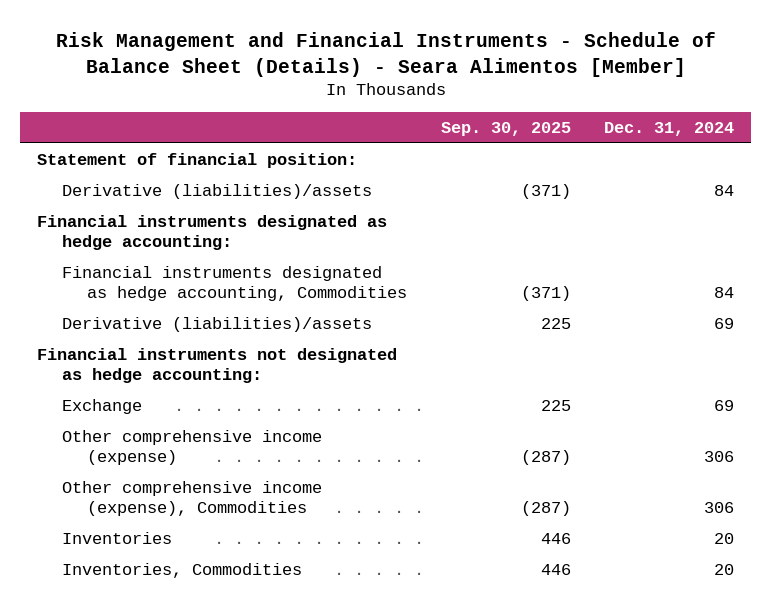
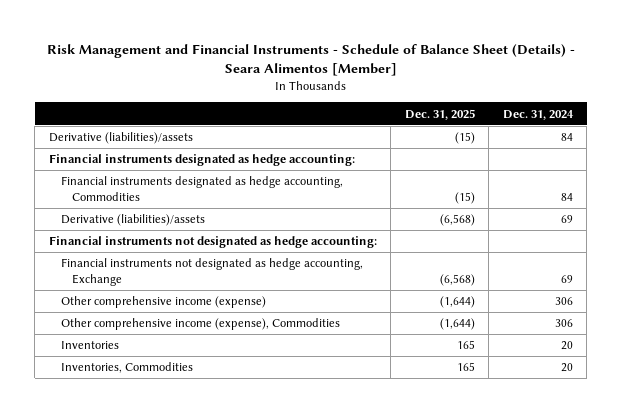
[440,121,571,136] Sep. 30, 2025 -> none
none -> [404,108,475,120] Dec. 31, 2025
[37,152,358,168] Statement of financial position: -> none
[62,398,143,414] Exchange -> [60,258,363,287] Financial instruments not designated as hedge accounting, Exchange

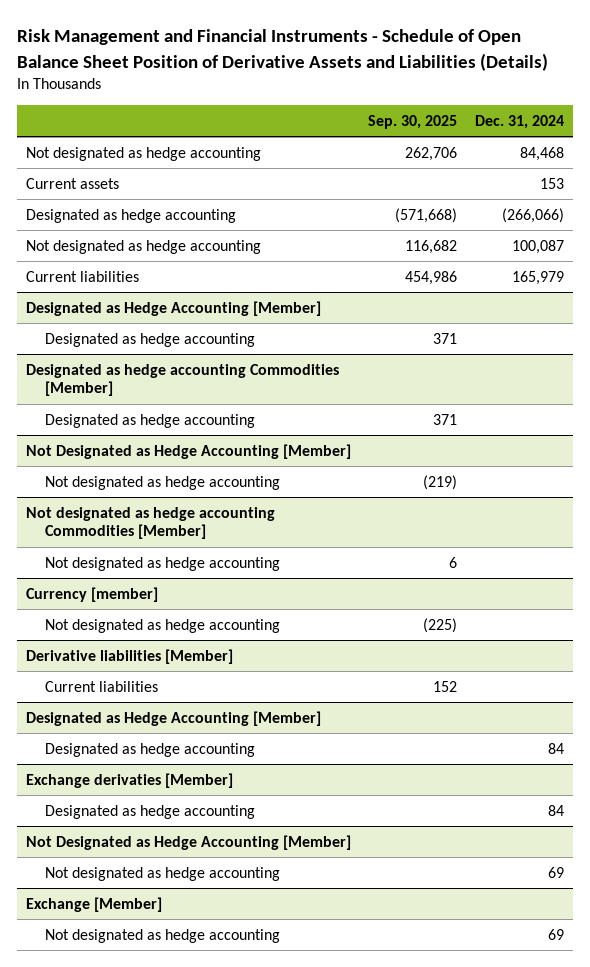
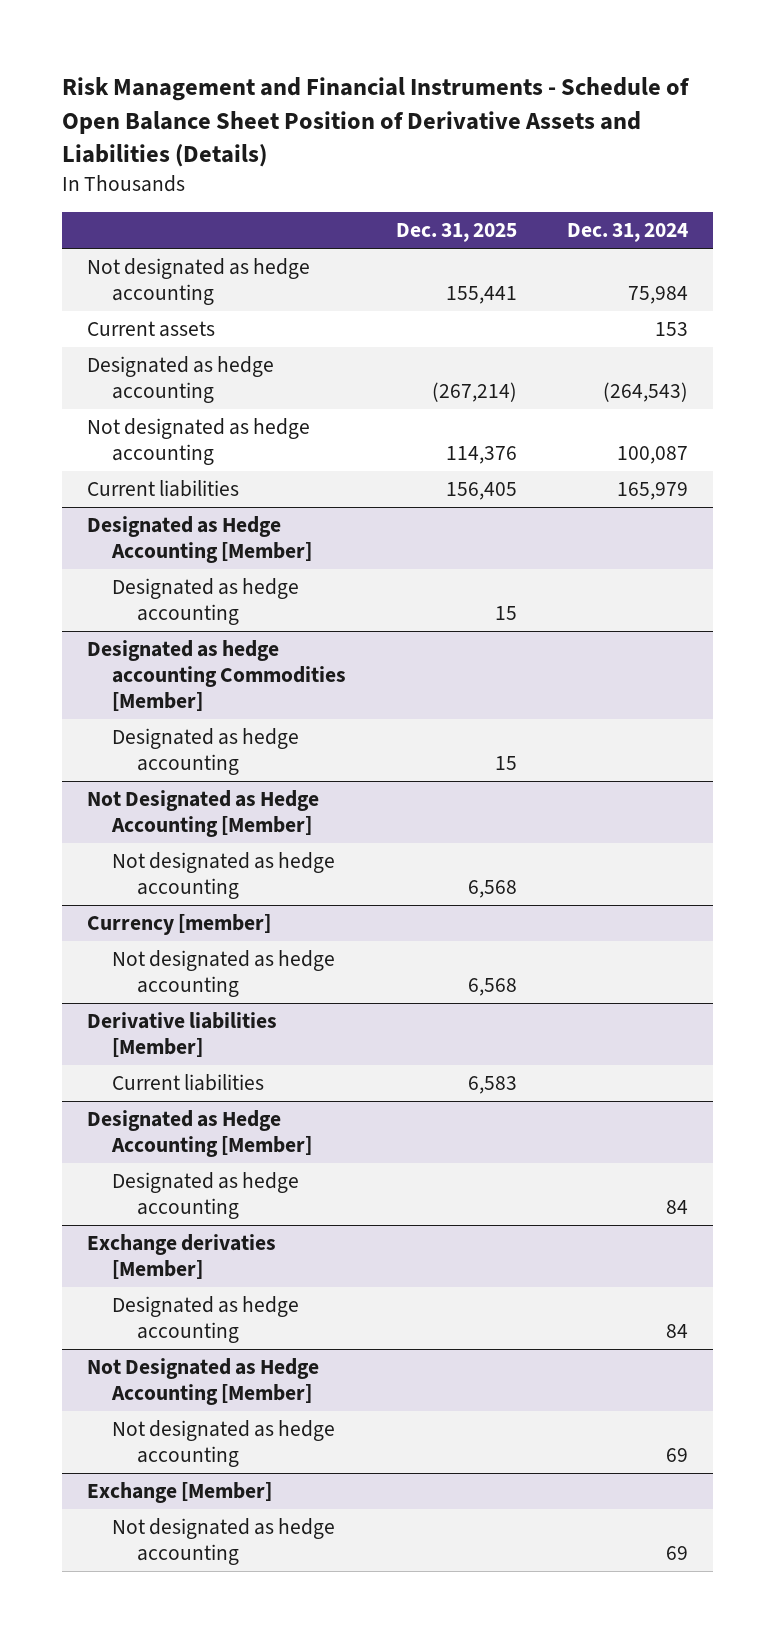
[368,115,458,130] Sep. 30, 2025 -> none
none -> [396,223,518,243] Dec. 31, 2025
[519,146,564,161] 84,468 -> [627,286,688,305] 75,984
[501,207,564,223] (266,066) -> [602,382,688,403] (264,543)
[26,506,276,540] Not designated as hedge accounting Commodities [Member] -> none
[44,556,280,571] Not designated as hedge accounting -> none

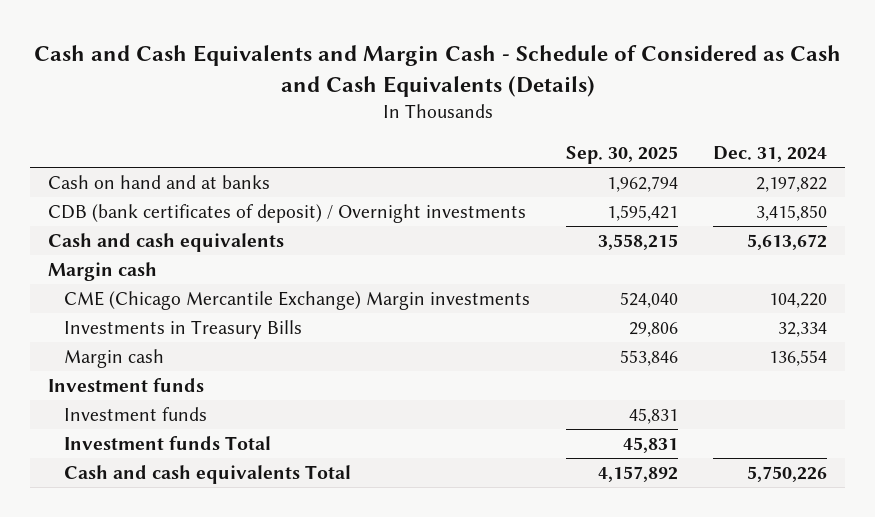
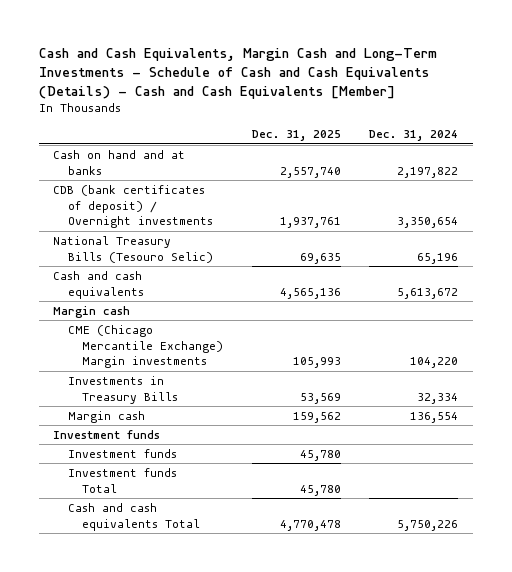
[33,44,841,97] Cash and Cash Equivalents and Margin Cash - Schedule of Considered as Cash and Cash Equivalents (Details) -> [39,47,438,99] Cash and Cash Equivalents, Margin Cash and Long-Term Investments - Schedule of Cash and Cash Equivalents (Details) - Cash and Cash Equivalents [Member]
[565,145,678,164] Sep. 30, 2025 -> none
none -> [251,130,341,142] Dec. 31, 2025
[756,205,828,222] 3,415,850 -> [397,217,459,229] 3,350,654
none -> [53,235,213,263] National Treasury Bills (Tesouro Selic)

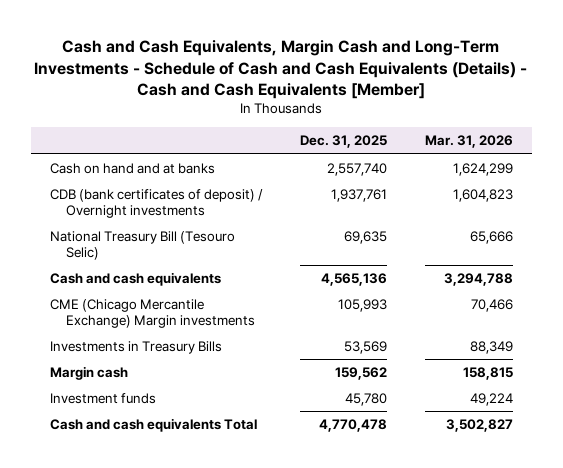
[369,130,459,142] Dec. 31, 2024 -> none
none -> [424,135,513,149] Mar. 31, 2026
[53,235,213,263] National Treasury Bills (Tesouro Selic) -> [49,231,235,260] National Treasury Bill (Tesouro Selic)
[53,305,131,318] Margin cash -> none
[53,429,161,439] Investment funds -> none
[67,467,177,493] Investment funds Total -> none

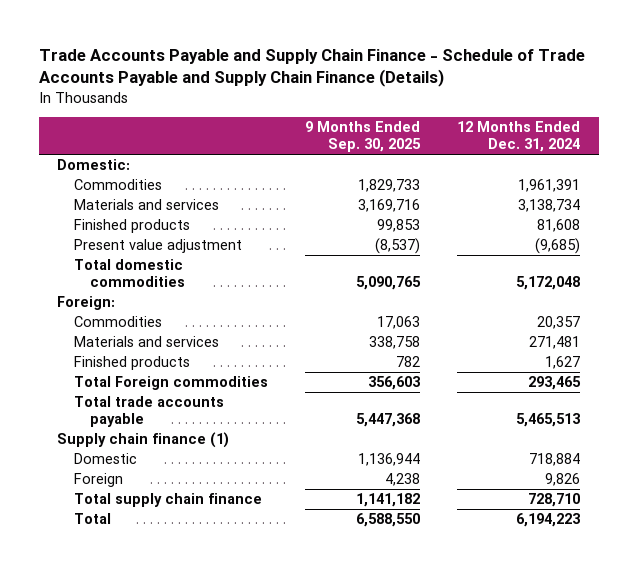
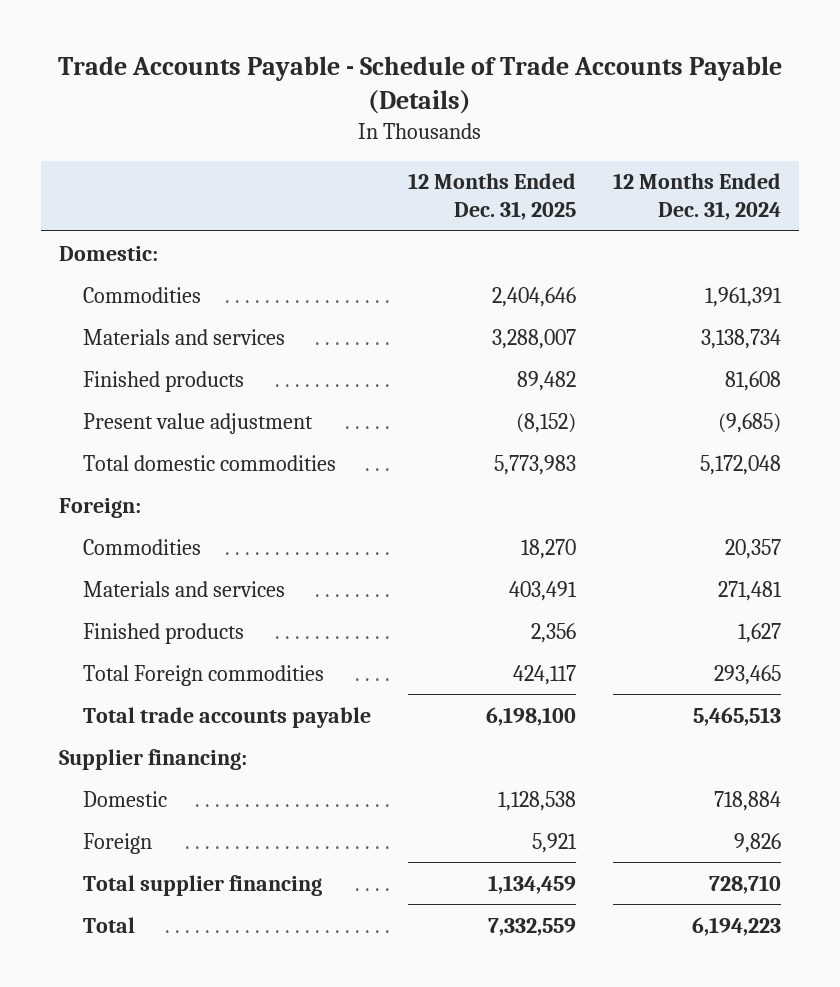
[38,48,585,88] Trade Accounts Payable and Supply Chain Finance - Schedule of Trade Accounts Payable and Supply Chain Finance (Details) -> [57,55,782,114] Trade Accounts Payable - Schedule of Trade Accounts Payable (Details)
[304,121,421,153] 9 Months Ended Sep. 30, 2025 -> none
none -> [408,173,577,221] 12 Months Ended Dec. 31, 2025
[57,432,230,449] Supply chain finance (1) -> none
none -> [58,748,247,770] Supplier financing:
[73,493,262,508] Total supply chain finance -> [83,874,323,896] Total supplier financing

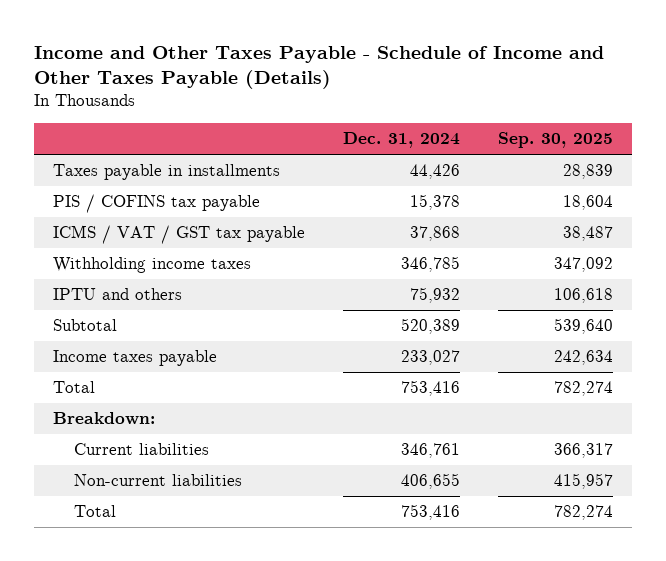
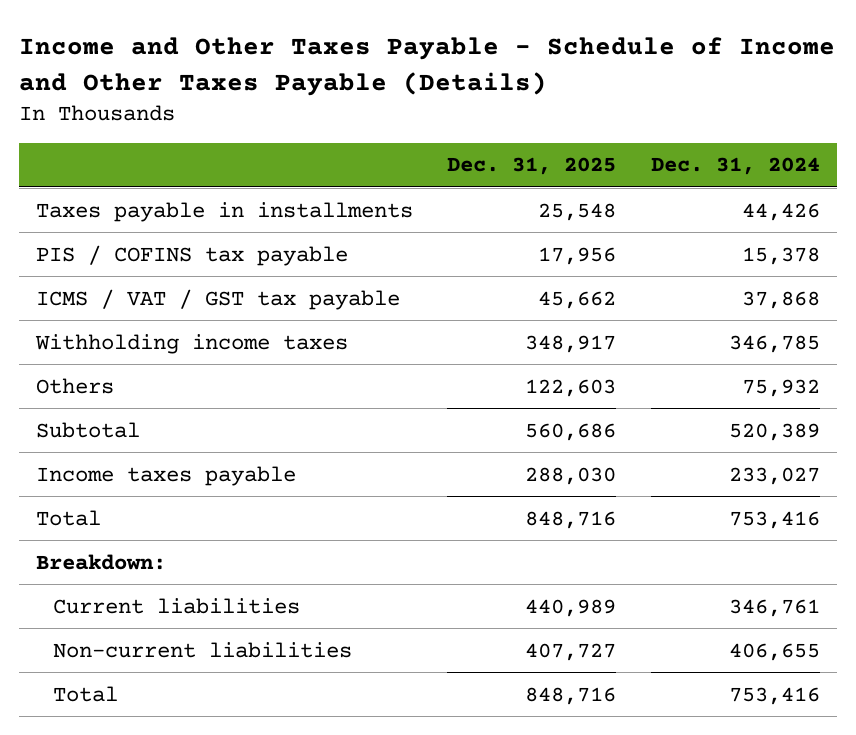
[498,132,614,149] Sep. 30, 2025 -> none
none -> [447,157,617,176] Dec. 31, 2025
[52,288,182,301] IPTU and others -> [36,377,115,394] Others

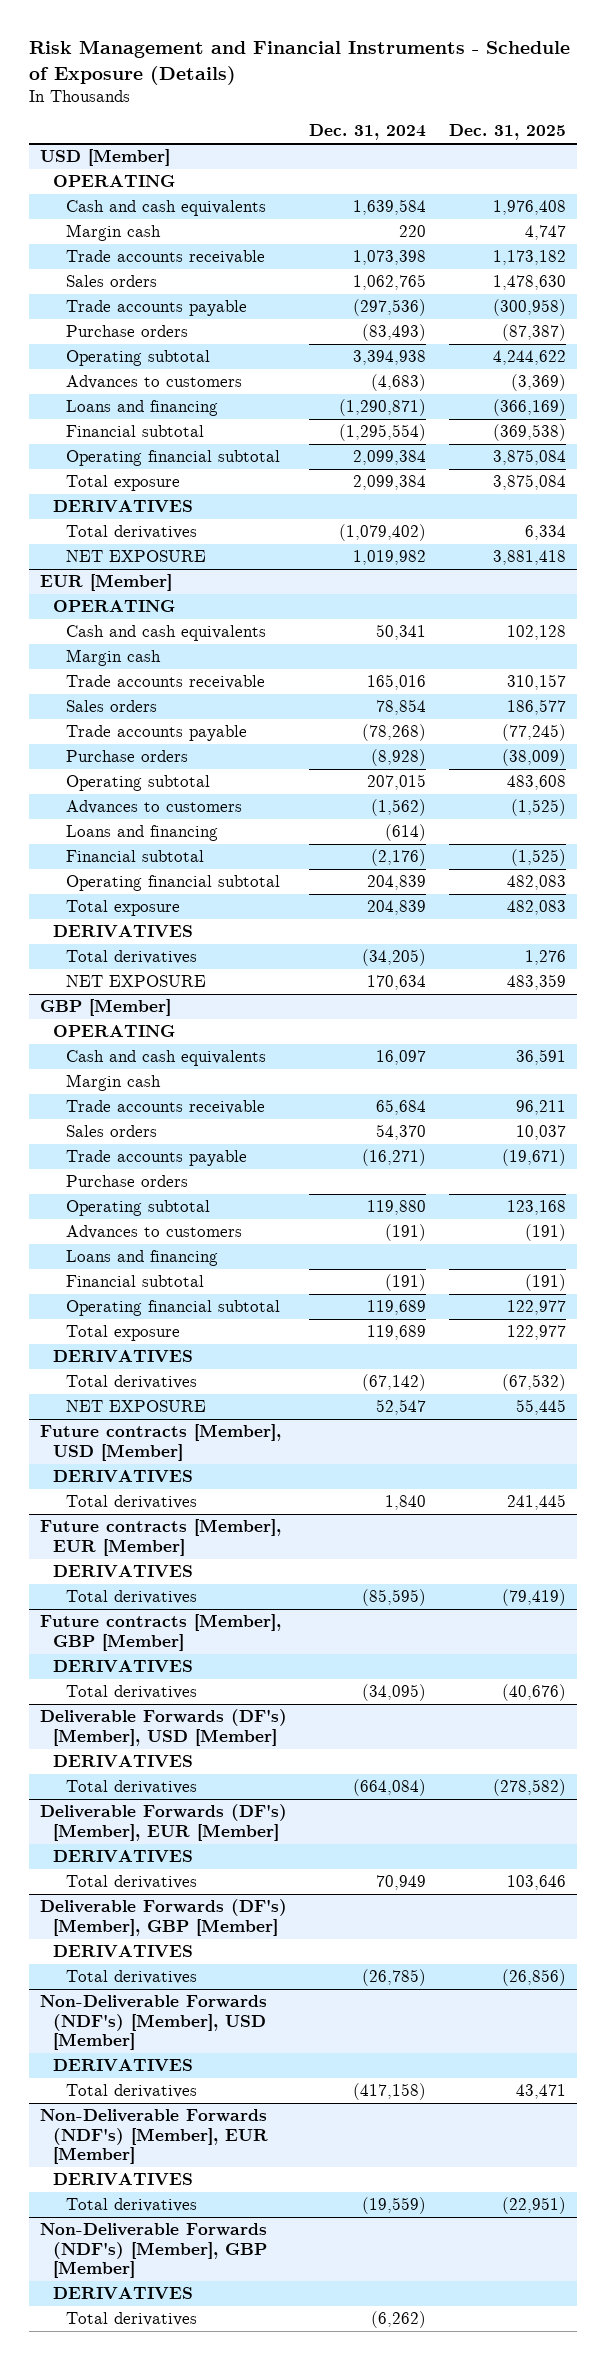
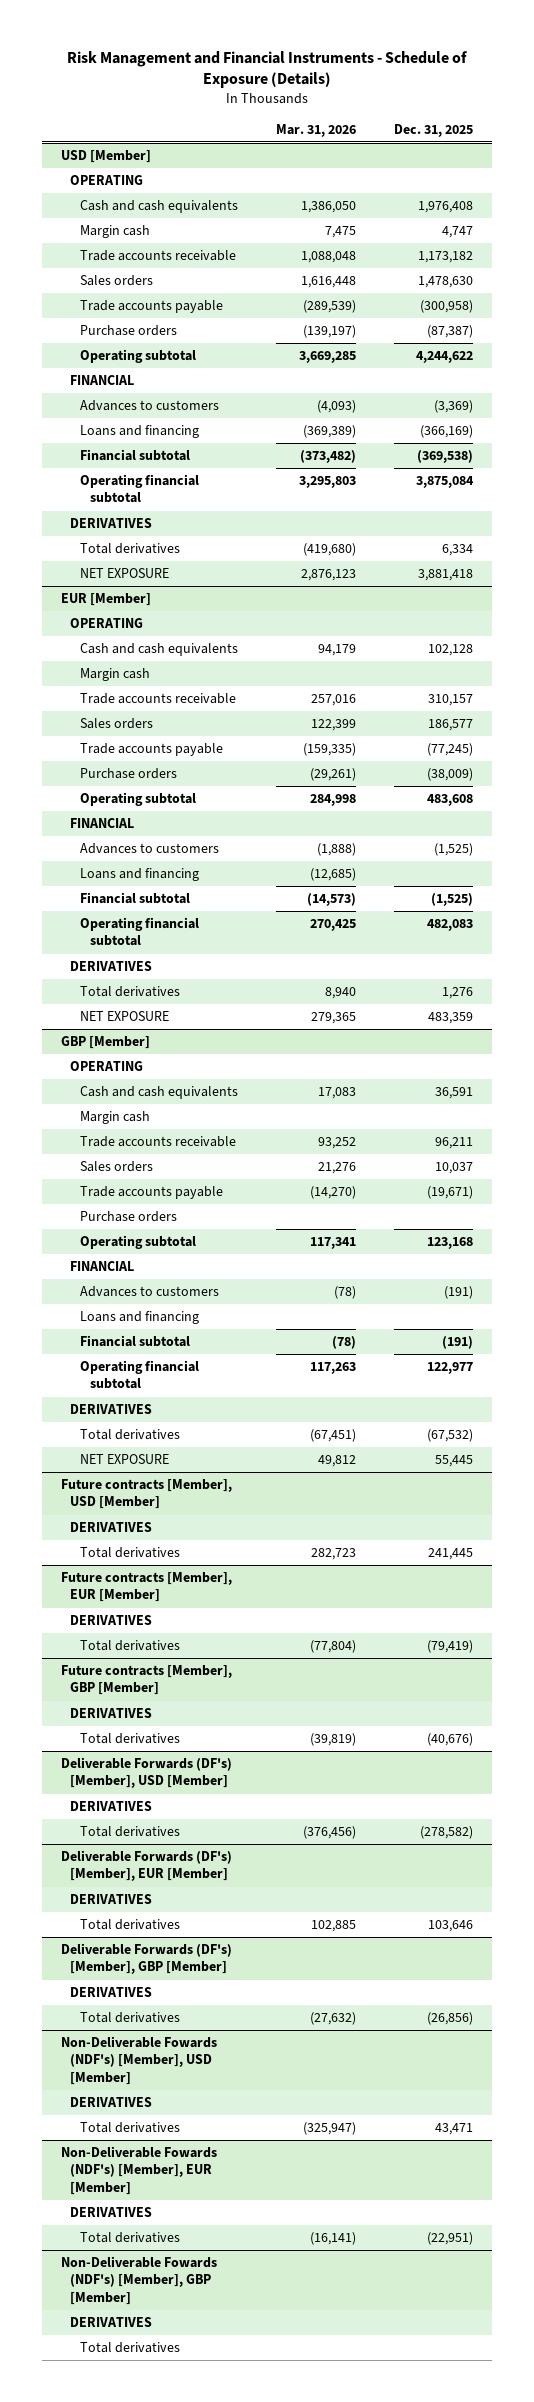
[309,124,427,141] Dec. 31, 2024 -> none
none -> [276,123,357,137] Mar. 31, 2026
none -> [70,375,135,386] FINANCIAL
[65,475,180,492] Total exposure -> none
none -> [70,818,135,829] FINANCIAL
[65,900,180,917] Total exposure -> none
none -> [70,1261,135,1272] FINANCIAL
[65,1325,180,1342] Total exposure -> none
[39,1995,267,2051] Non-Deliverable Forwards (NDF's) [Member], USD [Member] -> [60,2036,217,2085] Non-Deliverable Fowards (NDF's) [Member], USD [Member]
[39,2109,268,2165] Non-Deliverable Forwards (NDF's) [Member], EUR [Member] -> [60,2146,217,2195] Non-Deliverable Fowards (NDF's) [Member], EUR [Member]
[39,2223,267,2279] Non-Deliverable Forwards (NDF's) [Member], GBP [Member] -> [60,2256,217,2305] Non-Deliverable Fowards (NDF's) [Member], GBP [Member]

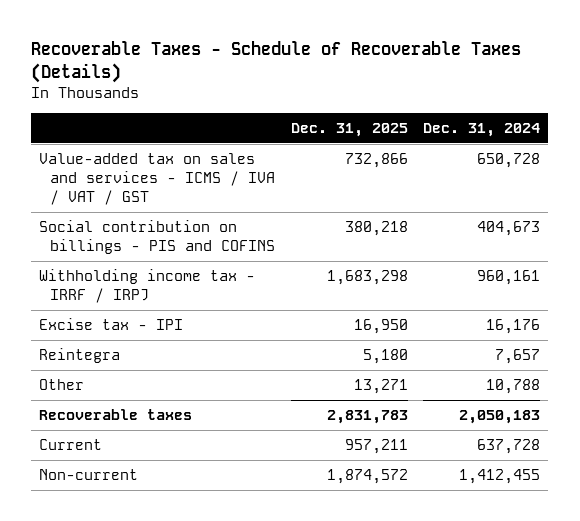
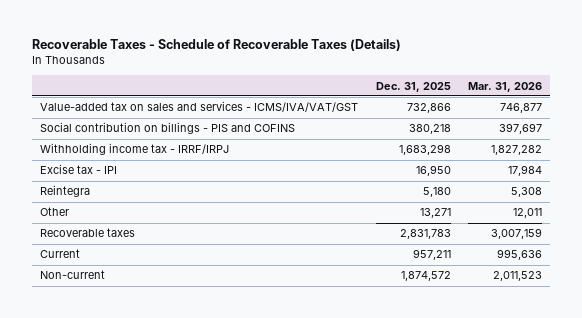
[423,123,541,138] Dec. 31, 2024 -> none
none -> [467,81,542,92] Mar. 31, 2026
[39,153,275,206] Value-added tax on sales and services - ICMS / IVA / VAT / GST -> [40,101,359,113] Value-added tax on sales and services - ICMS/IVA/VAT/GST
[39,269,256,304] Withholding income tax - IRRF / IRPJ -> [40,143,230,156] Withholding income tax - IRRF/IRPJ

